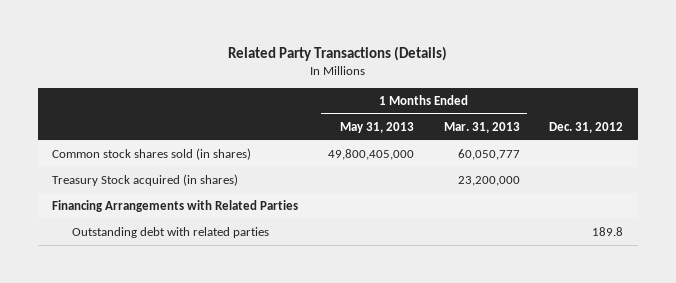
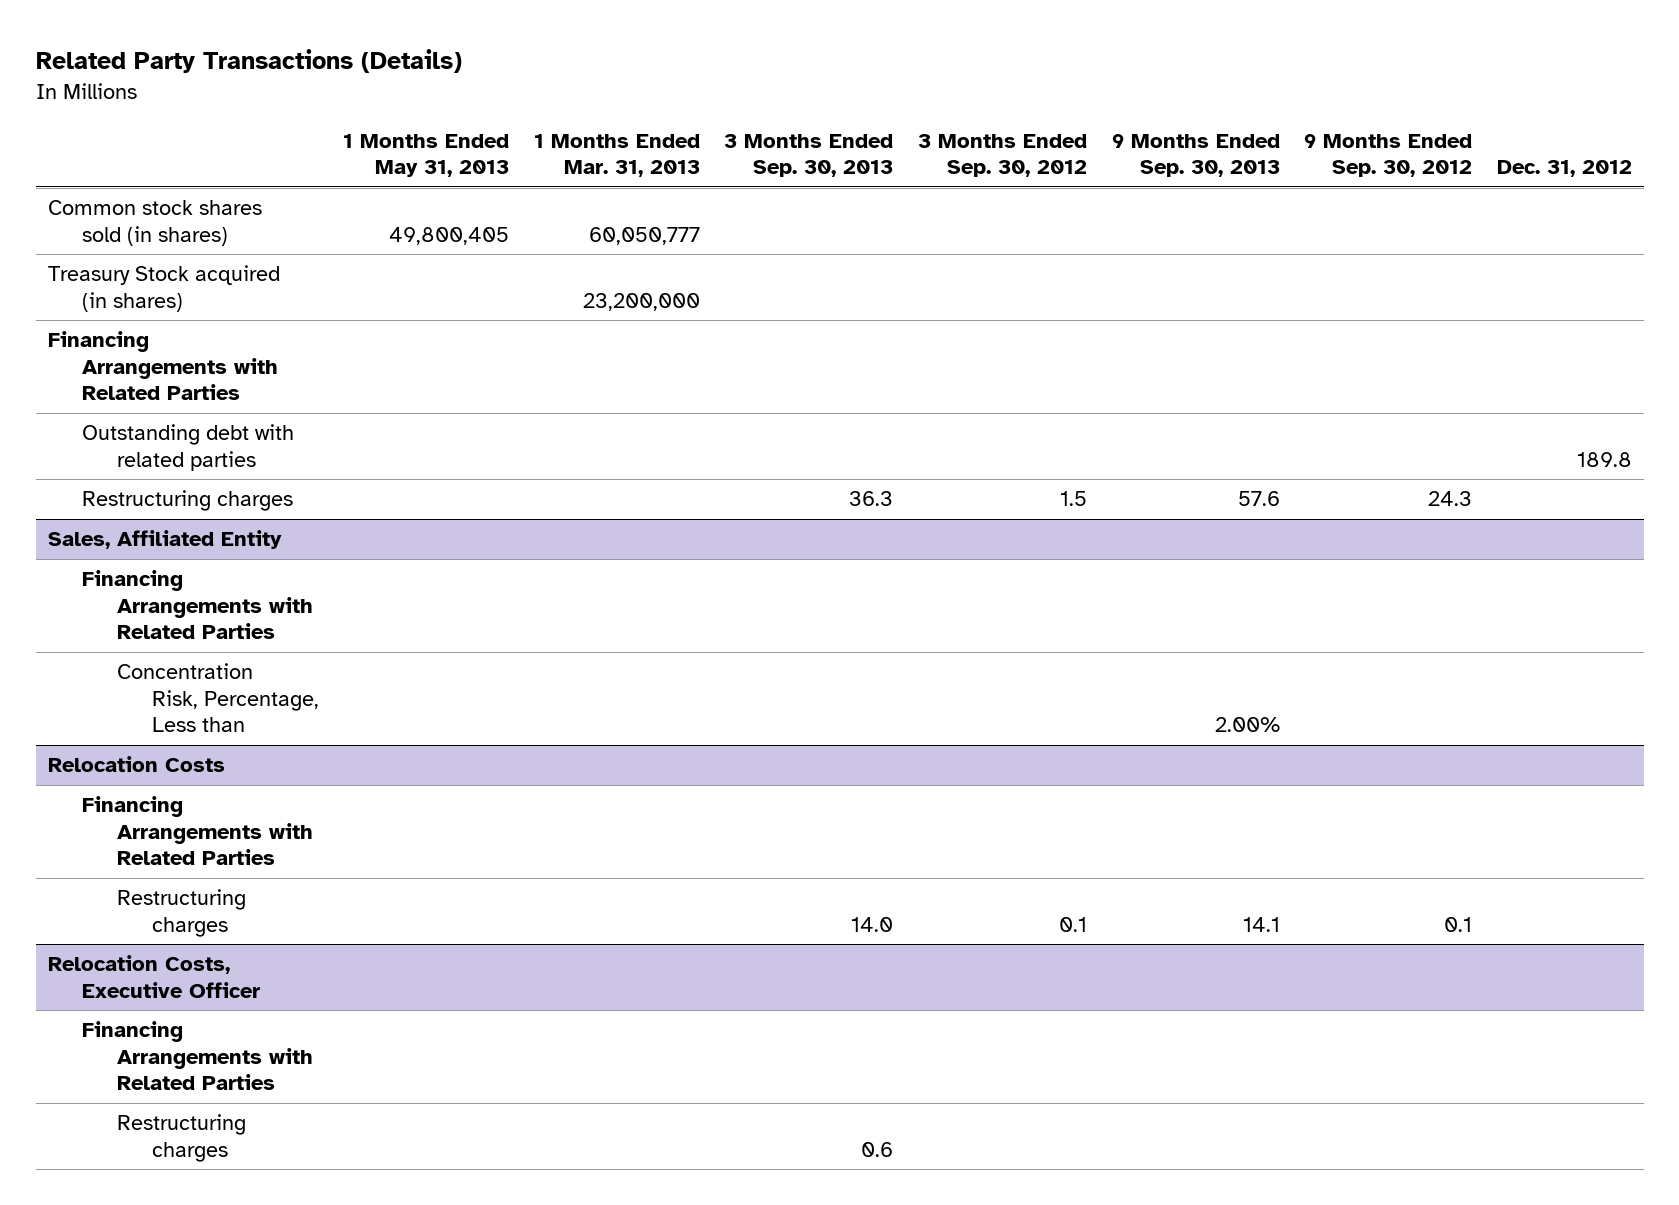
none -> [724,133,894,178] 3 Months Ended Sep. 30, 2013
none -> [917,133,1087,178] 3 Months Ended Sep. 30, 2012
none -> [1111,133,1280,178] 9 Months Ended Sep. 30, 2013
none -> [1304,133,1473,178] 9 Months Ended Sep. 30, 2012
[328,149,415,161] 49,800,405,000 -> [389,226,510,245] 49,800,405
none -> [82,490,294,512] Restructuring charges
none -> [47,530,282,550] Sales, Affiliated Entity
none -> [82,570,314,640] Financing Arrangements with Related Parties
none -> [117,663,319,733] Concentration Risk, Percentage, Less than
none -> [47,756,225,773] Relocation Costs
none -> [82,796,314,866] Financing Arrangements with Related Parties
none -> [117,889,247,937] Restructuring charges
none -> [47,955,261,998] Relocation Costs, Executive Officer
none -> [82,1021,314,1091] Financing Arrangements with Related Parties
none -> [117,1114,247,1162] Restructuring charges

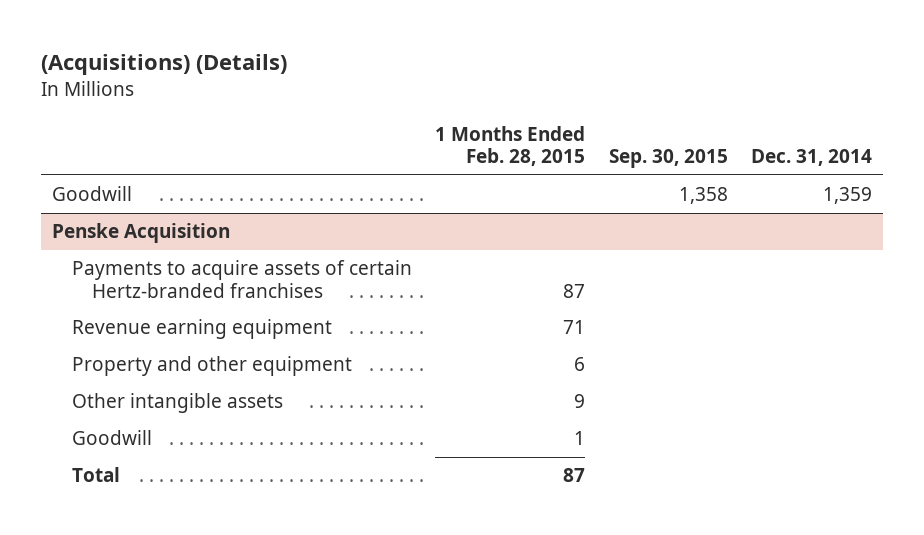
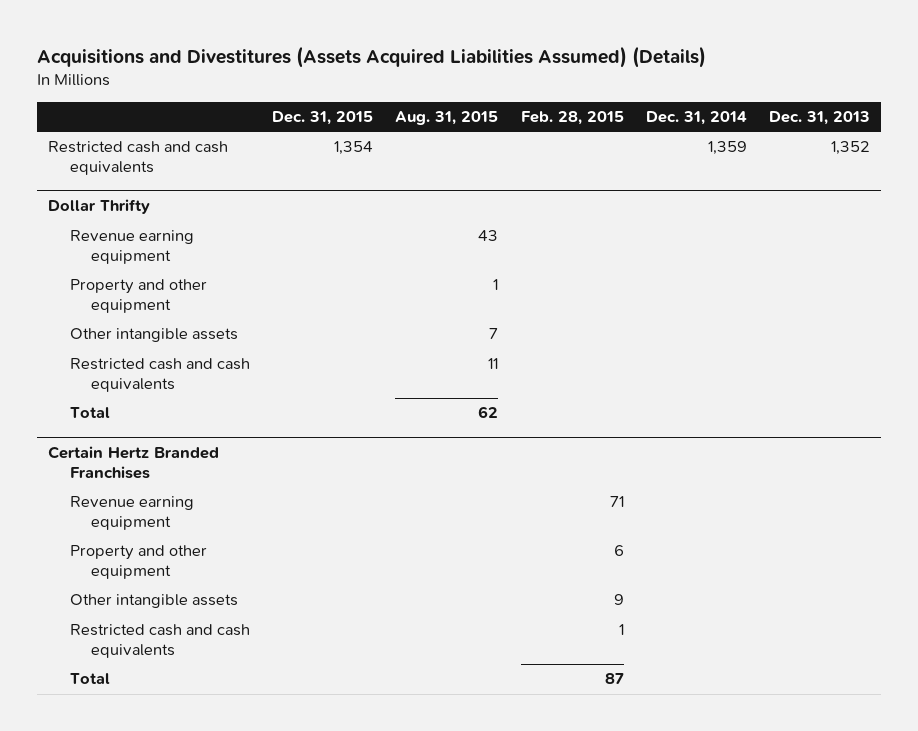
[40,54,287,76] (Acquisitions) (Details) -> [37,45,707,68] Acquisitions and Divestitures (Assets Acquired Liabilities Assumed) (Details)
[435,125,586,167] 1 Months Ended Feb. 28, 2015 -> none
[608,149,728,169] Sep. 30, 2015 -> none
none -> [272,111,374,126] Dec. 31, 2015
none -> [395,111,499,126] Aug. 31, 2015
none -> [520,111,624,126] Feb. 28, 2015
none -> [769,111,871,126] Dec. 31, 2013
[52,223,231,244] Penske Acquisition -> none
[72,260,413,298] Payments to acquire assets of certain Hertz-branded franchises -> none
[72,319,333,340] Revenue earning equipment -> none
[72,356,353,377] Property and other equipment -> none
[72,393,284,414] Other intangible assets -> none
[72,430,153,446] Goodwill -> none
[72,467,121,483] Total -> none
[52,186,133,202] Goodwill -> [48,141,229,176] Restricted cash and cash equivalents
none -> [48,199,151,215] Dollar Thrifty
none -> [69,230,194,265] Revenue earning equipment
none -> [69,279,207,314] Property and other equipment
none -> [69,328,238,343] Other intangible assets
none -> [69,358,250,393] Restricted cash and cash equivalents
none -> [69,407,110,419] Total
none -> [48,446,220,480] Certain Hertz Branded Franchises
none -> [69,496,194,531] Revenue earning equipment
none -> [69,545,207,580] Property and other equipment
none -> [69,594,238,609] Other intangible assets
none -> [69,624,250,659] Restricted cash and cash equivalents
none -> [69,673,110,685] Total

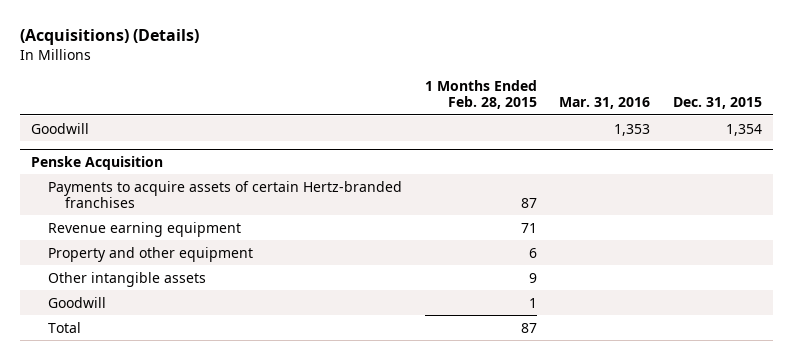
[37,45,707,68] Acquisitions and Divestitures (Assets Acquired Liabilities Assumed) (Details) -> [19,29,199,46] (Acquisitions) (Details)
[395,111,499,126] Aug. 31, 2015 -> none
[520,111,624,126] Feb. 28, 2015 -> none
[645,111,747,126] Dec. 31, 2014 -> none
[769,111,871,126] Dec. 31, 2013 -> none
none -> [424,79,537,110] 1 Months Ended Feb. 28, 2015
none -> [559,97,651,110] Mar. 31, 2016
[48,199,151,215] Dollar Thrifty -> none
[69,230,194,265] Revenue earning equipment -> none
[69,279,207,314] Property and other equipment -> none
[69,328,238,343] Other intangible assets -> none
[69,358,250,393] Restricted cash and cash equivalents -> none
[69,407,110,419] Total -> none
[48,446,220,480] Certain Hertz Branded Franchises -> none
[69,496,194,531] Revenue earning equipment -> none
[69,545,207,580] Property and other equipment -> none
[69,594,238,609] Other intangible assets -> none
[69,624,250,659] Restricted cash and cash equivalents -> none
[69,673,110,685] Total -> none
[48,141,229,176] Restricted cash and cash equivalents -> [30,122,89,134] Goodwill
none -> [30,155,163,170] Penske Acquisition
none -> [48,180,403,208] Payments to acquire assets of certain Hertz-branded franchises
none -> [48,221,242,237] Revenue earning equipment
none -> [48,246,254,262] Property and other equipment
none -> [48,271,207,287] Other intangible assets
none -> [48,296,107,308] Goodwill
none -> [48,321,82,333] Total

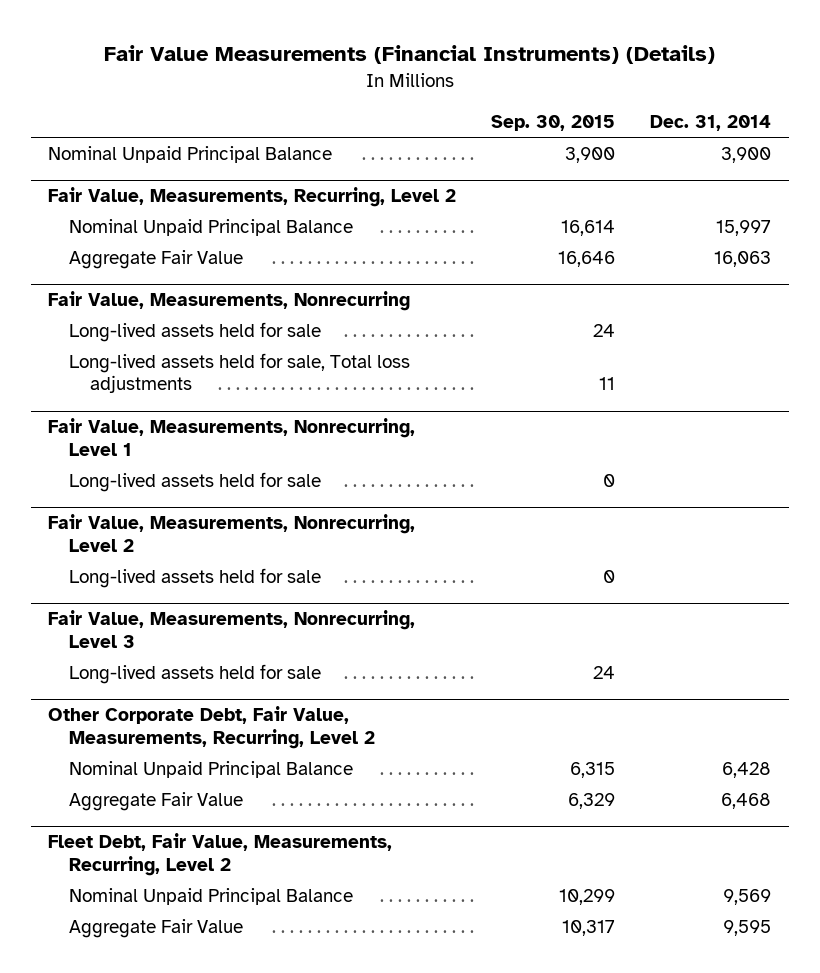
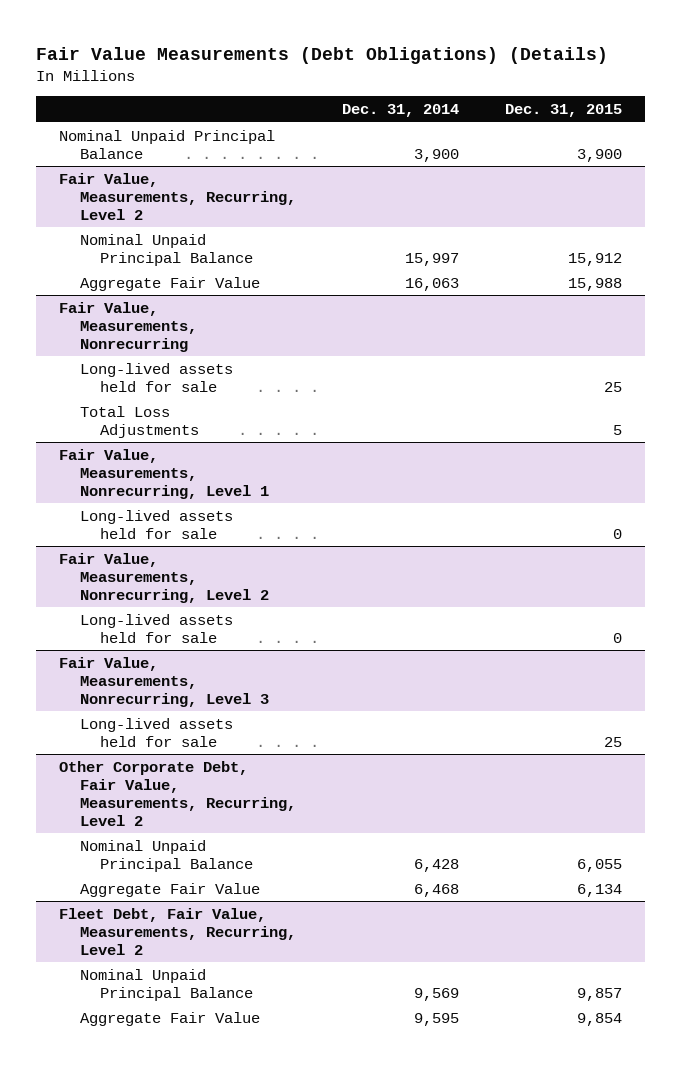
[103,44,715,64] Fair Value Measurements (Financial Instruments) (Details) -> [35,46,608,64] Fair Value Measurements (Debt Obligations) (Details)
[491,115,616,132] Sep. 30, 2015 -> none
none -> [505,104,623,118] Dec. 31, 2015
[69,353,411,394] Long-lived assets held for sale, Total loss adjustments -> [79,405,200,438] Total Loss Adjustments

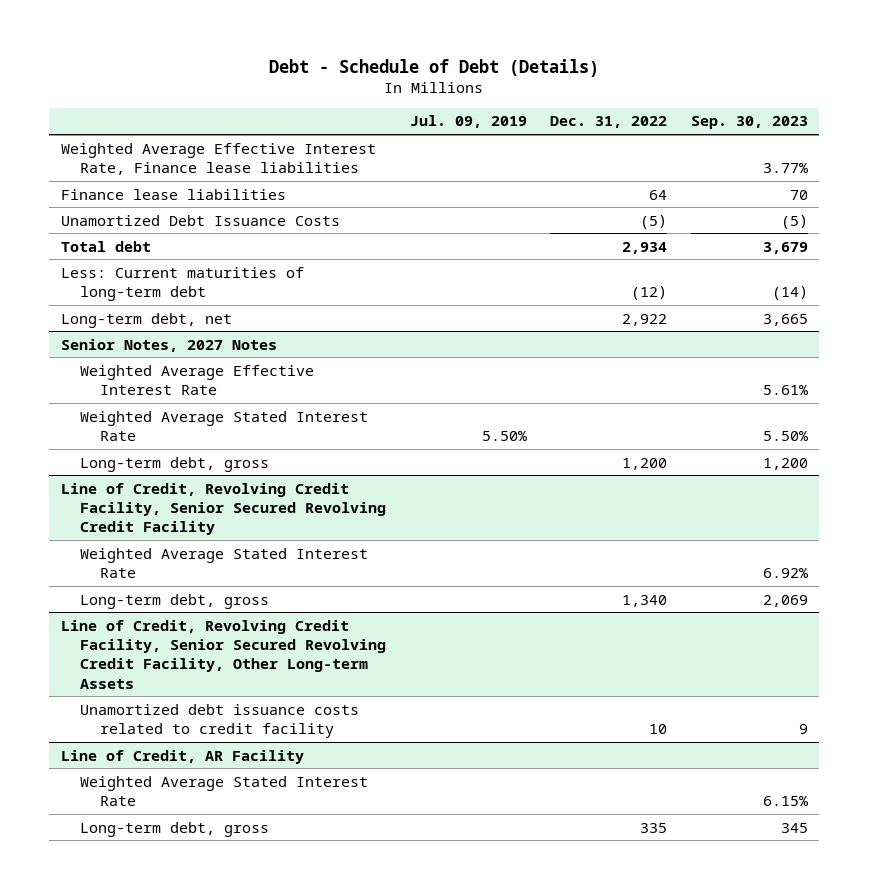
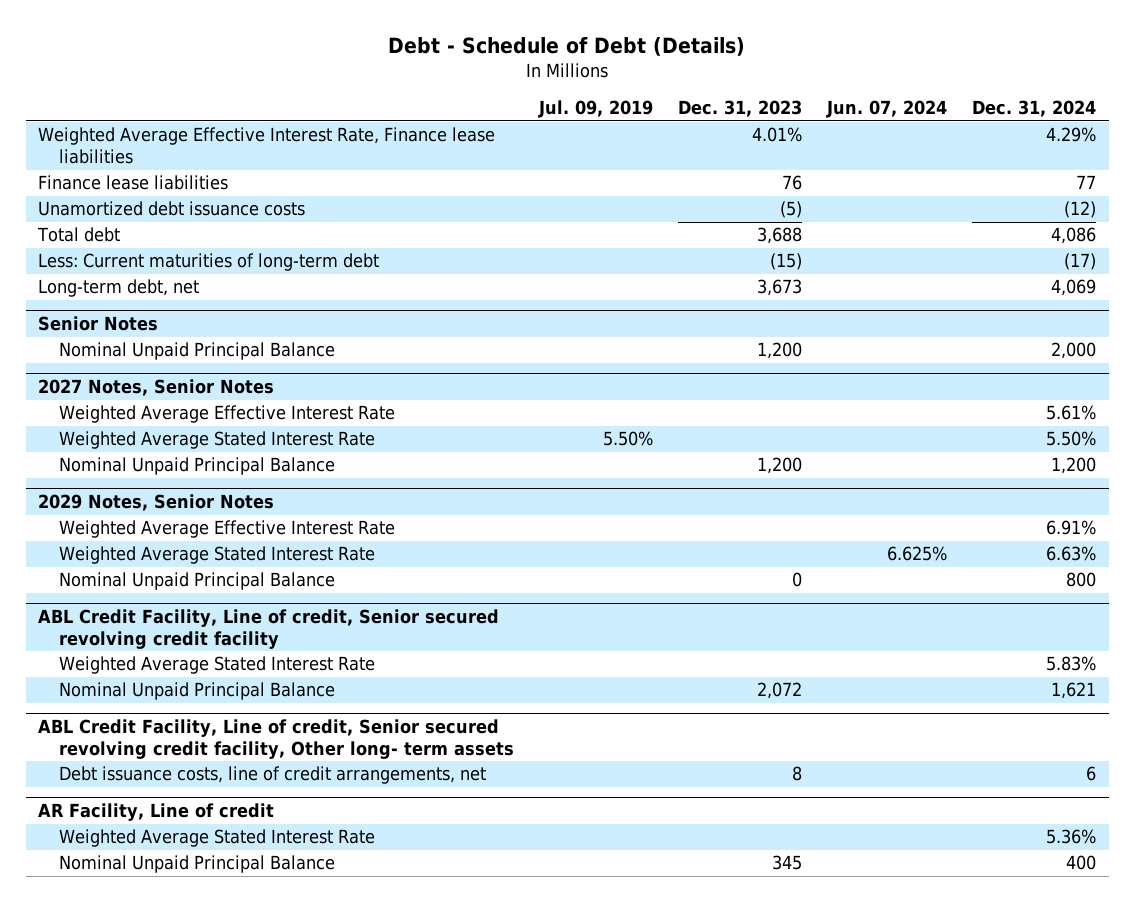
[550,116,668,129] Dec. 31, 2022 -> none
[690,116,808,130] Sep. 30, 2023 -> none
none -> [678,100,803,118] Dec. 31, 2023
none -> [826,100,948,119] Jun. 07, 2024
none -> [972,100,1097,118] Dec. 31, 2024
[61,214,341,226] Unamortized Debt Issuance Costs -> [38,201,306,217] Unamortized debt issuance costs
none -> [38,316,159,332] Senior Notes
none -> [58,342,335,361] Nominal Unpaid Principal Balance
[61,338,278,352] Senior Notes, 2027 Notes -> [38,379,275,397] 2027 Notes, Senior Notes
[80,456,270,472] Long-term debt, gross -> [58,457,335,476] Nominal Unpaid Principal Balance
none -> [38,494,275,512] 2029 Notes, Senior Notes
none -> [58,520,395,539] Weighted Average Effective Interest Rate
none -> [58,546,375,565] Weighted Average Stated Interest Rate
none -> [58,572,335,591] Nominal Unpaid Principal Balance
[61,482,387,536] Line of Credit, Revolving Credit Facility, Senior Secured Revolving Credit Facility -> [38,609,500,649] ABL Credit Facility, Line of credit, Senior secured revolving credit facility
[80,593,270,609] Long-term debt, gross -> [58,682,335,701] Nominal Unpaid Principal Balance
[61,619,387,689] Line of Credit, Revolving Credit Facility, Senior Secured Revolving Credit Facility, Other Long-term Assets -> [38,719,514,759] ABL Credit Facility, Line of credit, Senior secured revolving credit facility, Other long- term assets
[80,703,360,738] Unamortized debt issuance costs related to credit facility -> [58,766,486,785] Debt issuance costs, line of credit arrangements, net
[61,749,305,764] Line of Credit, AR Facility -> [38,803,275,822] AR Facility, Line of credit
[80,821,270,837] Long-term debt, gross -> [58,855,335,874] Nominal Unpaid Principal Balance

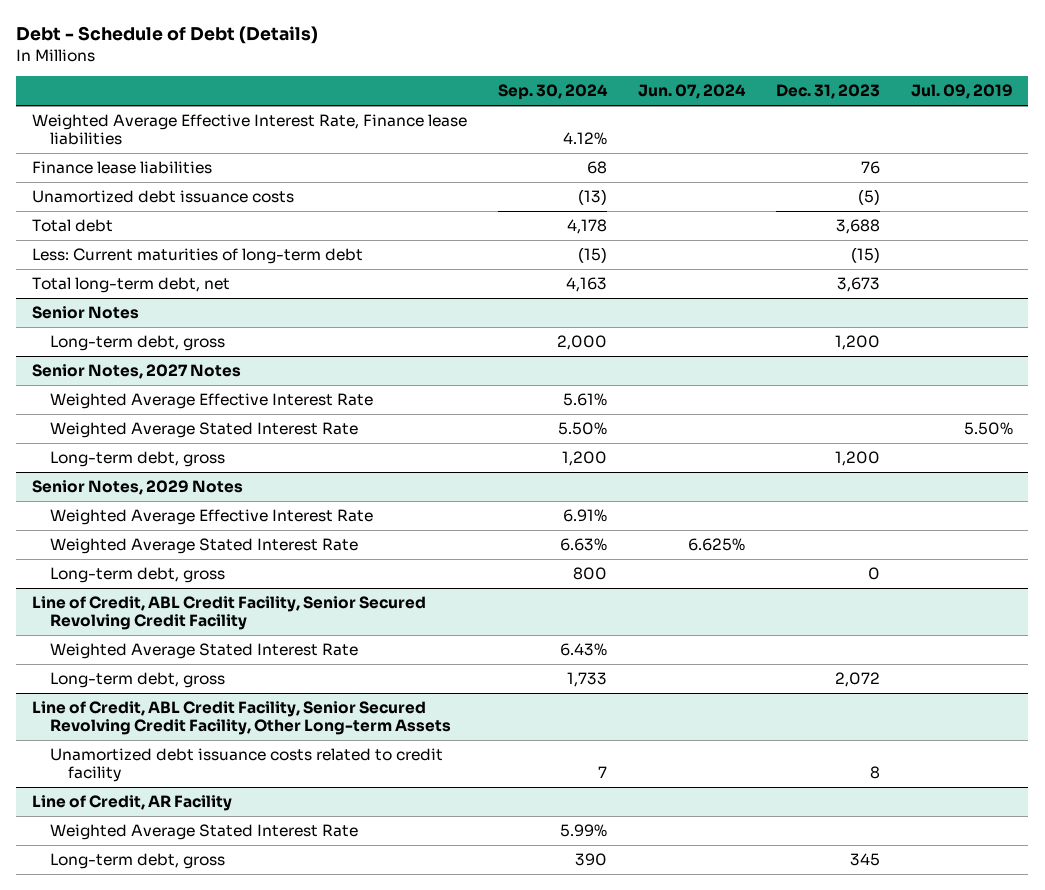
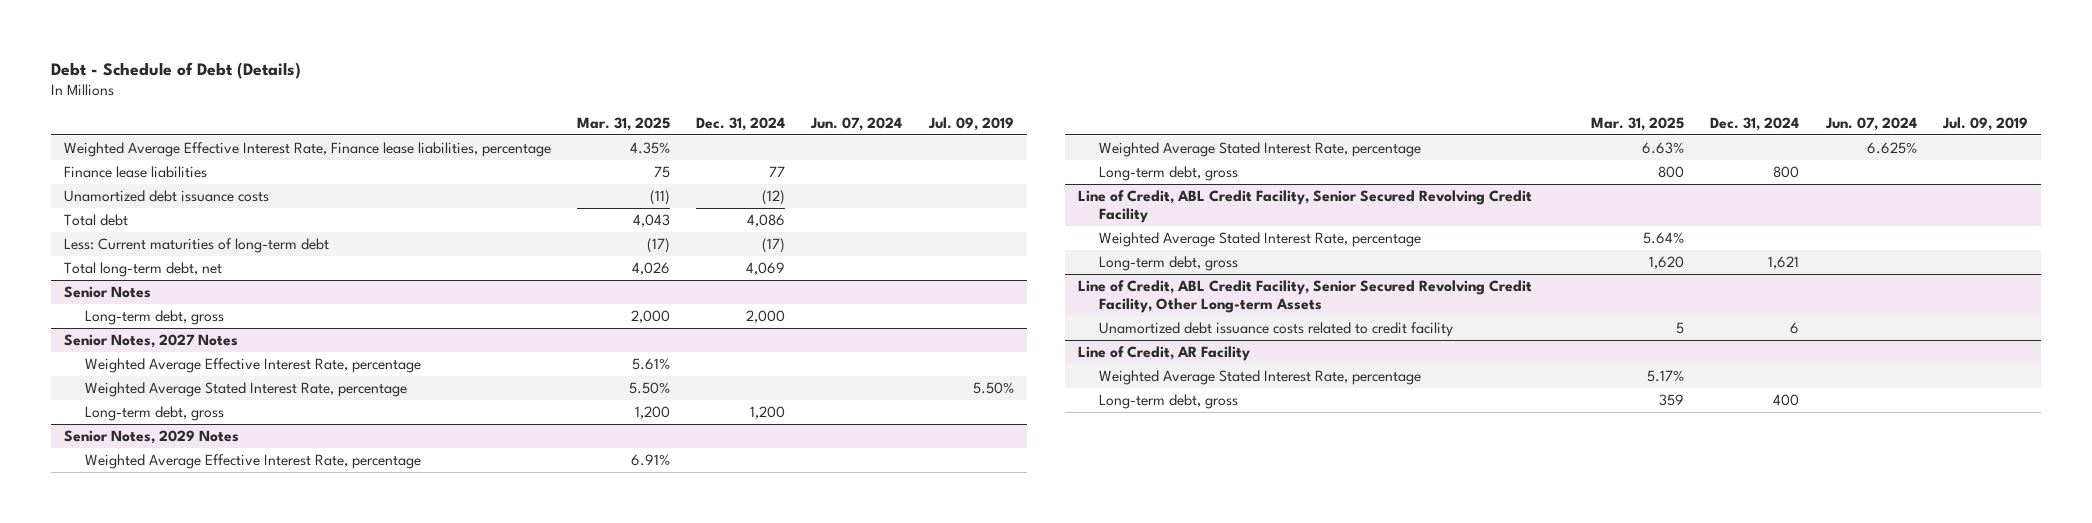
[497,84,608,101] Sep. 30, 2024 -> none
[775,84,880,100] Dec. 31, 2023 -> none
none -> [577,116,671,131] Mar. 31, 2025
none -> [696,116,786,131] Dec. 31, 2024
[31,114,467,145] Weighted Average Effective Interest Rate, Finance lease liabilities -> [63,142,551,158] Weighted Average Effective Interest Rate, Finance lease liabilities, percentage
[50,393,374,410] Weighted Average Effective Interest Rate -> [84,358,421,374] Weighted Average Effective Interest Rate, percentage
[50,422,359,439] Weighted Average Stated Interest Rate -> [84,382,407,398] Weighted Average Stated Interest Rate, percentage
[50,509,374,526] Weighted Average Effective Interest Rate -> [84,454,421,470] Weighted Average Effective Interest Rate, percentage
[50,538,359,555] Weighted Average Stated Interest Rate -> [1098,142,1421,158] Weighted Average Stated Interest Rate, percentage
[50,643,359,660] Weighted Average Stated Interest Rate -> [1098,232,1421,248] Weighted Average Stated Interest Rate, percentage
[50,824,359,841] Weighted Average Stated Interest Rate -> [1098,370,1421,386] Weighted Average Stated Interest Rate, percentage

